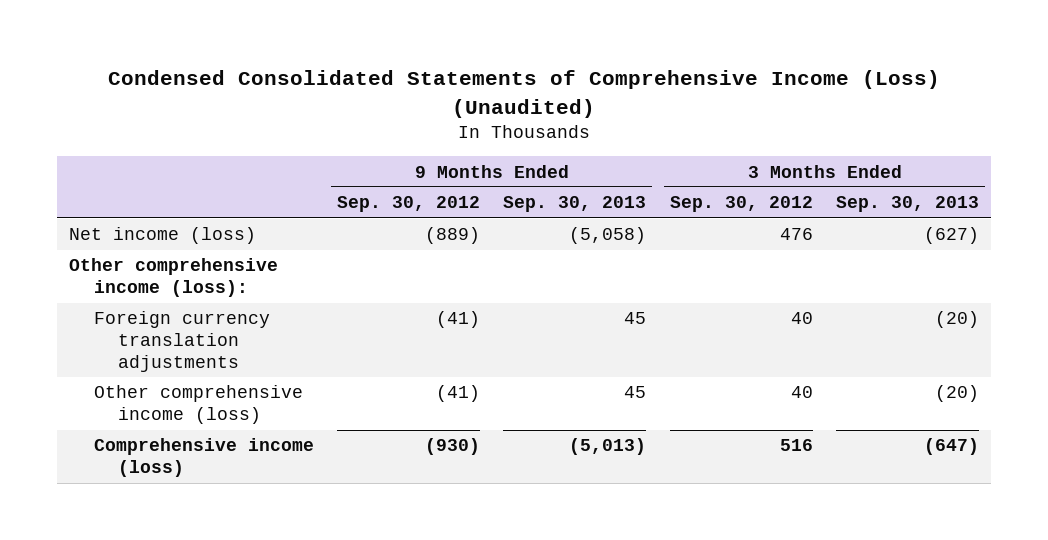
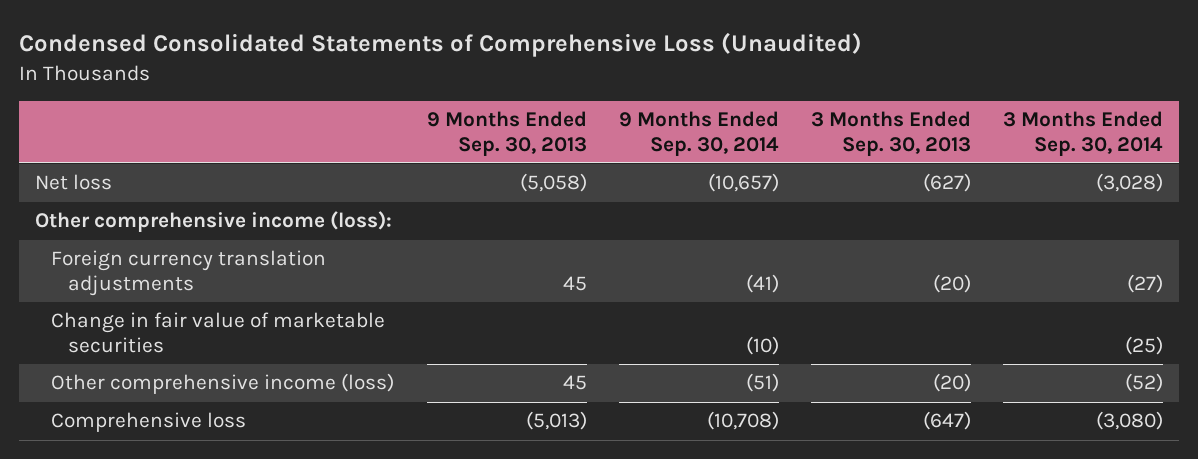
[108,70,941,118] Condensed Consolidated Statements of Comprehensive Income (Loss) (Unaudited) -> [18,32,862,58] Condensed Consolidated Statements of Comprehensive Loss (Unaudited)
[337,196,481,213] Sep. 30, 2012 -> none
[669,196,813,213] Sep. 30, 2012 -> none
none -> [618,110,779,156] 9 Months Ended Sep. 30, 2014
none -> [1003,110,1164,156] 3 Months Ended Sep. 30, 2014
[68,227,256,245] Net income (loss) -> [34,174,112,191] Net loss
none -> [51,312,386,354] Change in fair value of marketable securities
[93,438,314,478] Comprehensive income (loss) -> [51,412,247,433] Comprehensive loss

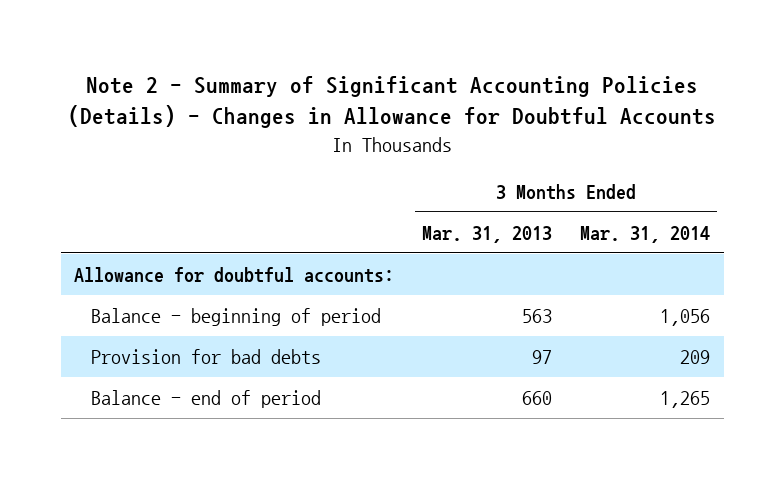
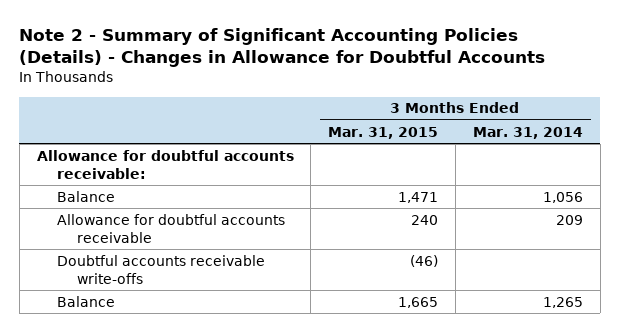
[422,225,553,243] Mar. 31, 2013 -> none
none -> [328,126,439,139] Mar. 31, 2015
[74,266,395,283] Allowance for doubtful accounts: -> [36,149,294,179] Allowance for doubtful accounts receivable:
[91,307,382,326] Balance - beginning of period -> [56,190,115,202] Balance
[91,348,322,364] Provision for bad debts -> [56,213,285,243] Allowance for doubtful accounts receivable
none -> [56,254,265,284] Doubtful accounts receivable write-offs
[91,389,322,408] Balance - end of period -> [56,295,115,307] Balance

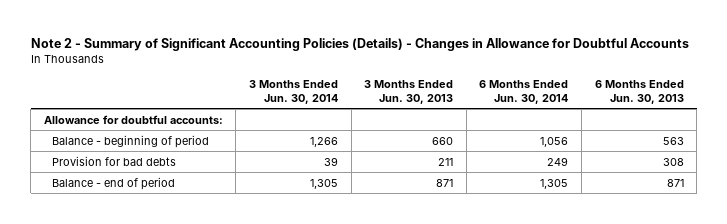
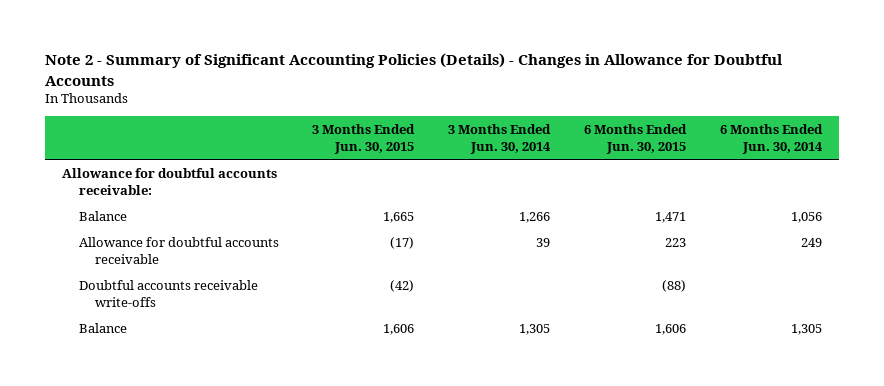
[364,80,454,104] 3 Months Ended Jun. 30, 2013 -> none
[594,80,684,104] 6 Months Ended Jun. 30, 2013 -> none
none -> [312,124,416,155] 3 Months Ended Jun. 30, 2015
none -> [584,124,688,155] 6 Months Ended Jun. 30, 2015
[43,114,223,124] Allowance for doubtful accounts: -> [61,167,277,195] Allowance for doubtful accounts receivable:
[52,134,210,148] Balance - beginning of period -> [78,210,127,221] Balance
[52,155,177,166] Provision for bad debts -> [78,236,279,264] Allowance for doubtful accounts receivable
none -> [78,279,258,307] Doubtful accounts receivable write-offs
[52,176,176,190] Balance - end of period -> [78,322,127,333] Balance

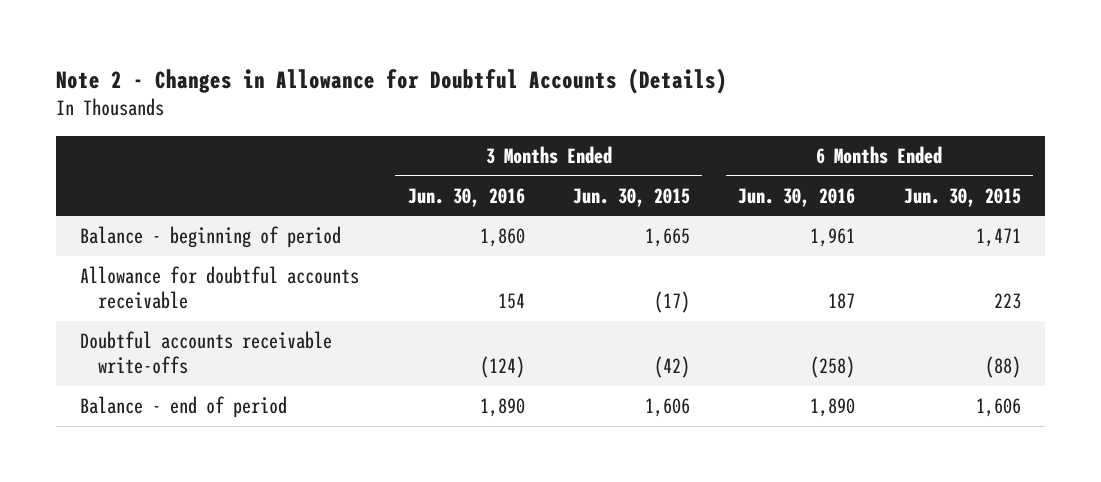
[44,53,783,86] Note 2 - Summary of Significant Accounting Policies (Details) - Changes in Allowance for Doubtful Accounts -> [56,67,728,94] Note 2 - Changes in Allowance for Doubtful Accounts (Details)
[448,124,552,155] 3 Months Ended Jun. 30, 2014 -> none
[720,124,824,155] 6 Months Ended Jun. 30, 2014 -> none
none -> [407,187,525,207] Jun. 30, 2016
none -> [738,187,856,207] Jun. 30, 2016
[61,167,277,195] Allowance for doubtful accounts receivable: -> none
[78,210,127,221] Balance -> [80,225,342,248] Balance - beginning of period
[78,322,127,333] Balance -> [80,395,288,418] Balance - end of period

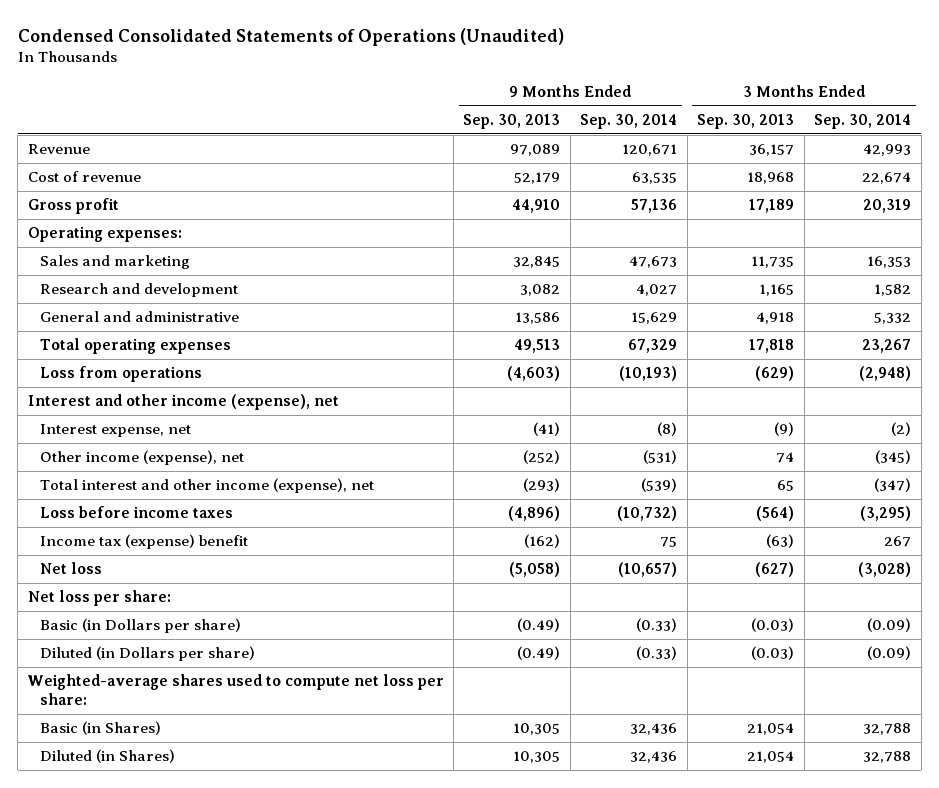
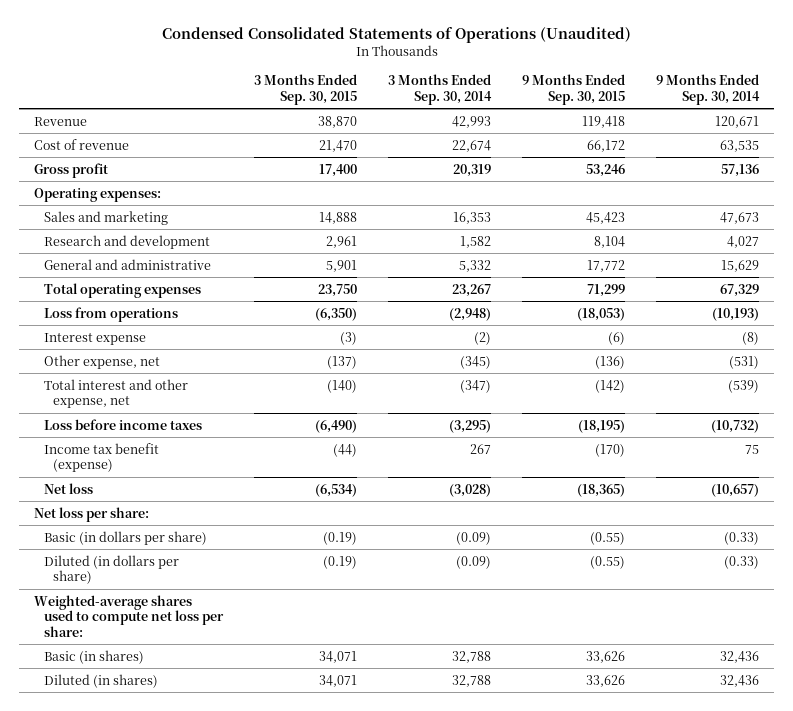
[463,114,561,130] Sep. 30, 2013 -> none
[697,114,795,130] Sep. 30, 2013 -> none
none -> [253,74,357,105] 3 Months Ended Sep. 30, 2015
none -> [521,74,625,105] 9 Months Ended Sep. 30, 2015
[27,394,339,411] Interest and other income (expense), net -> none
[39,424,191,438] Interest expense, net -> [43,332,146,345] Interest expense
[39,450,244,466] Other income (expense), net -> [43,354,160,369] Other expense, net
[39,478,374,494] Total interest and other income (expense), net -> [43,378,188,409] Total interest and other expense, net
[39,534,248,550] Income tax (expense) benefit -> [43,442,159,473] Income tax benefit (expense)
[39,618,241,634] Basic (in Dollars per share) -> [43,530,207,545] Basic (in dollars per share)
[39,646,255,662] Diluted (in Dollars per share) -> [43,554,179,585] Diluted (in dollars per share)
[39,721,161,736] Basic (in Shares) -> [43,649,144,664] Basic (in shares)
[39,749,175,764] Diluted (in Shares) -> [43,673,158,688] Diluted (in shares)

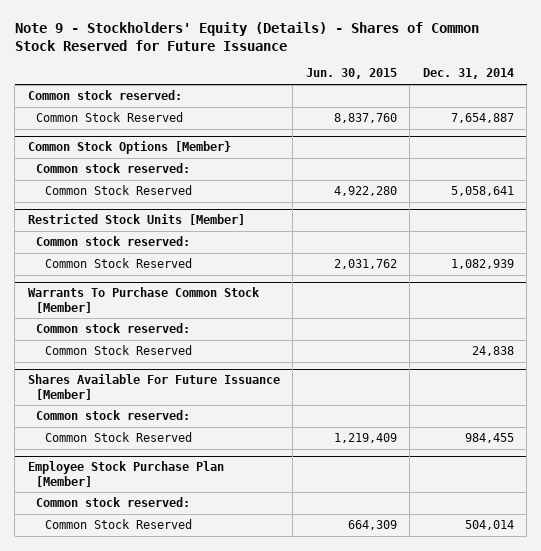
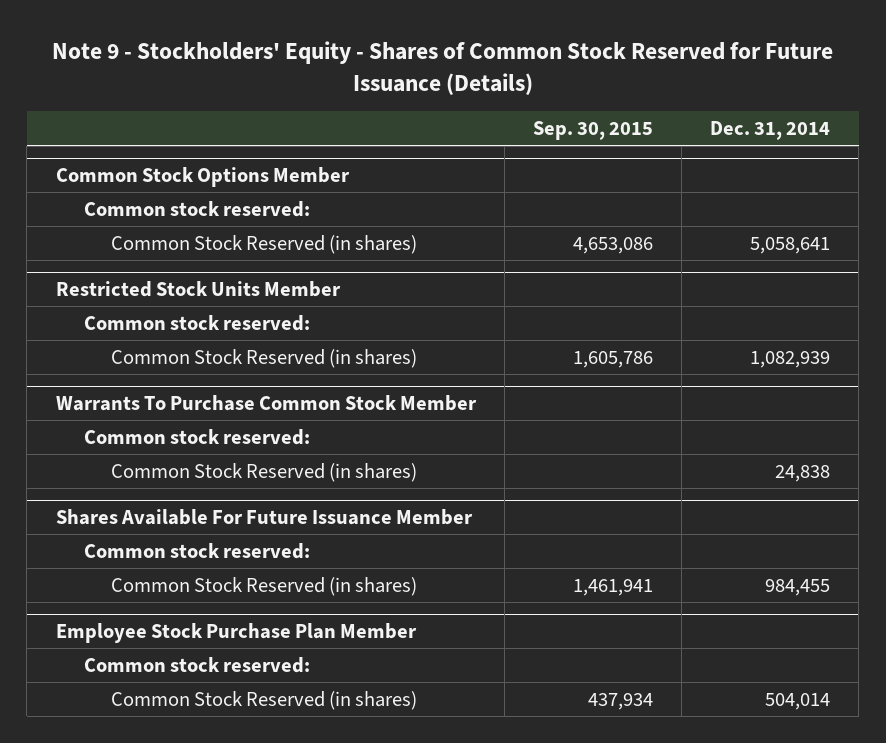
[14,21,479,51] Note 9 - Stockholders' Equity (Details) - Shares of Common Stock Reserved for Future Issuance -> [51,40,833,95] Note 9 - Stockholders' Equity - Shares of Common Stock Reserved for Future Issuance (Details)
[305,68,397,80] Jun. 30, 2015 -> none
none -> [532,120,653,140] Sep. 30, 2015
[27,90,182,101] Common stock reserved: -> none
[36,112,184,123] Common Stock Reserved -> none
[27,141,231,155] Common Stock Options [Member} -> [55,166,350,187] Common Stock Options Member
[44,185,192,196] Common Stock Reserved -> [111,234,418,254] Common Stock Reserved (in shares)
[27,214,245,226] Restricted Stock Units [Member] -> [55,280,341,297] Restricted Stock Units Member
[44,258,192,269] Common Stock Reserved -> [111,348,418,368] Common Stock Reserved (in shares)
[27,287,260,313] Warrants To Purchase Common Stock [Member] -> [55,394,477,411] Warrants To Purchase Common Stock Member
[44,345,192,356] Common Stock Reserved -> [111,462,418,482] Common Stock Reserved (in shares)
[27,374,280,400] Shares Available For Future Issuance [Member] -> [55,508,473,525] Shares Available For Future Issuance Member
[44,432,192,443] Common Stock Reserved -> [111,576,418,596] Common Stock Reserved (in shares)
[27,461,224,487] Employee Stock Purchase Plan [Member] -> [55,622,417,643] Employee Stock Purchase Plan Member
[44,519,192,530] Common Stock Reserved -> [111,690,418,710] Common Stock Reserved (in shares)

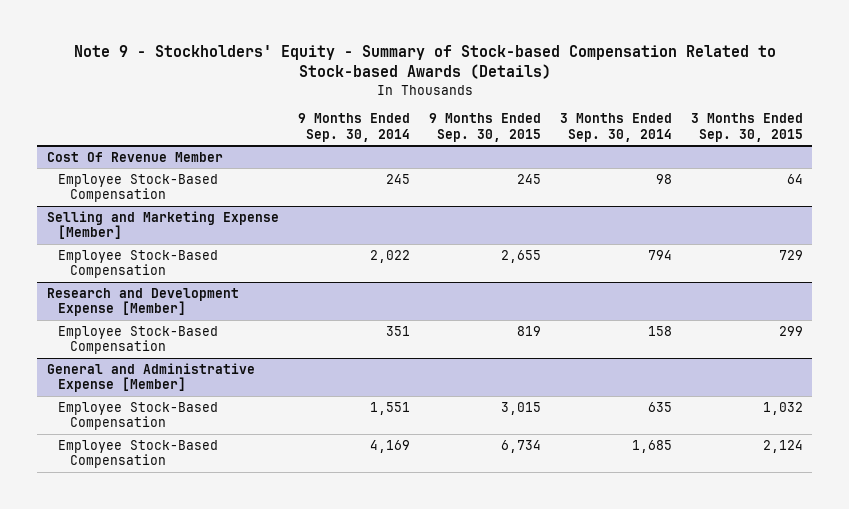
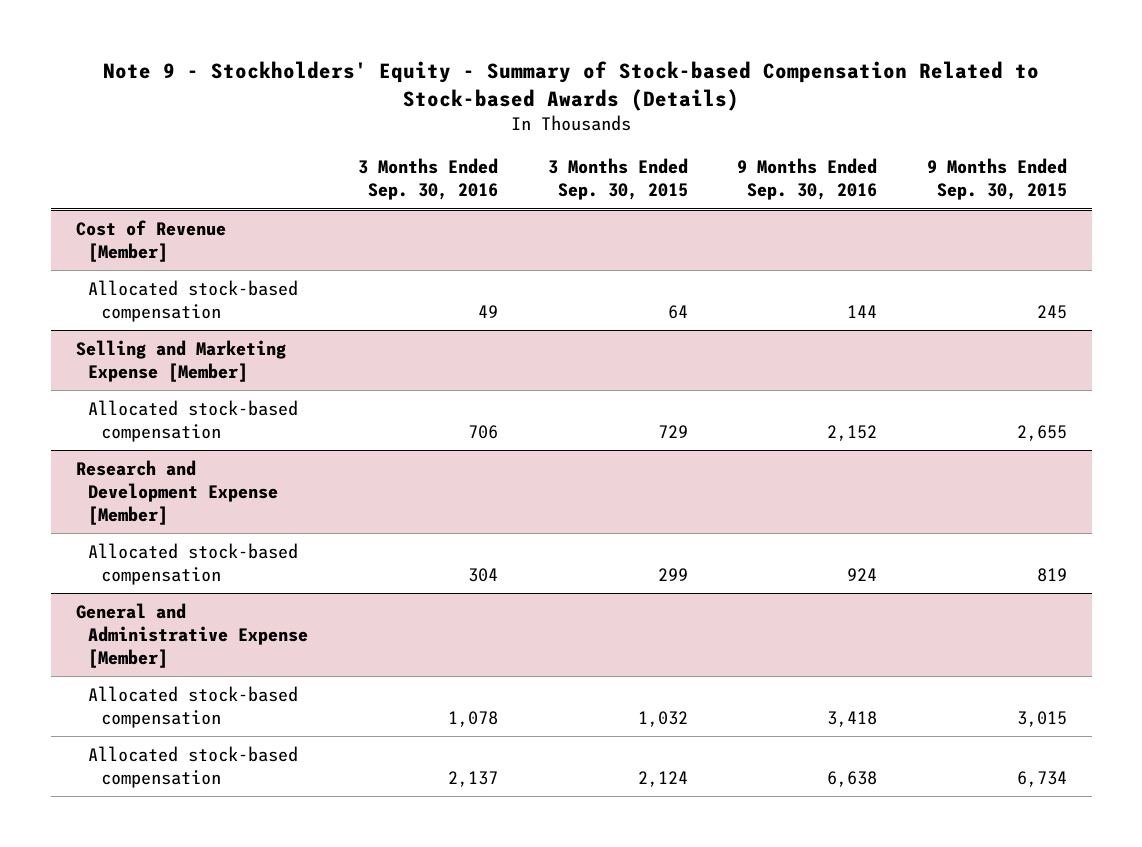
[297,113,410,142] 9 Months Ended Sep. 30, 2014 -> none
[559,113,672,142] 3 Months Ended Sep. 30, 2014 -> none
none -> [357,158,498,201] 3 Months Ended Sep. 30, 2016
none -> [737,158,878,201] 9 Months Ended Sep. 30, 2016
[46,151,223,162] Cost Of Revenue Member -> [75,219,226,262] Cost of Revenue [Member]
[58,173,219,203] Employee Stock-Based Compensation -> [88,279,299,322] Allocated stock-based compensation
[58,249,219,279] Employee Stock-Based Compensation -> [88,399,299,442] Allocated stock-based compensation
[58,325,219,355] Employee Stock-Based Compensation -> [88,542,299,585] Allocated stock-based compensation
[58,401,219,431] Employee Stock-Based Compensation -> [88,685,299,728] Allocated stock-based compensation
[58,439,219,469] Employee Stock-Based Compensation -> [88,745,299,788] Allocated stock-based compensation

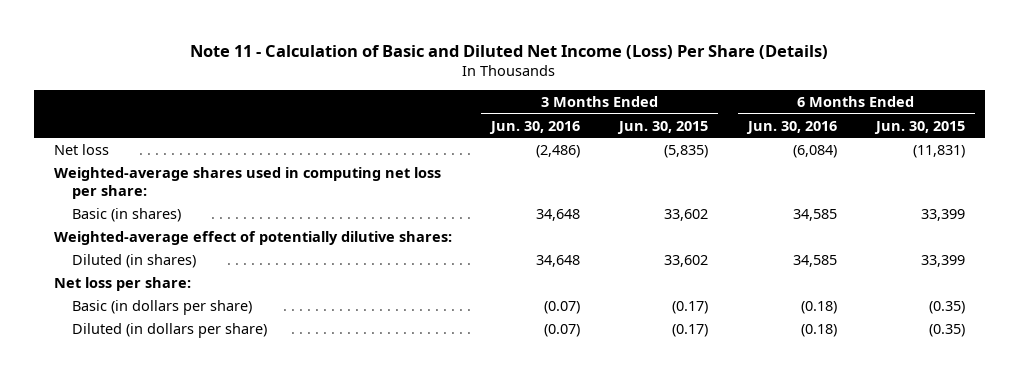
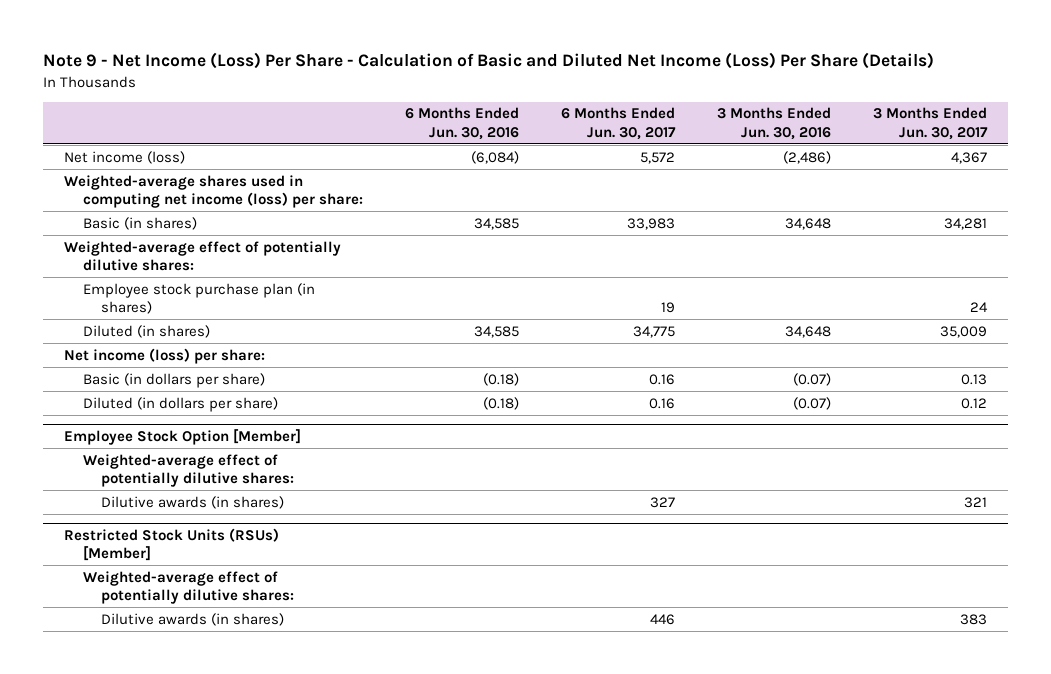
[190,44,829,59] Note 11 - Calculation of Basic and Diluted Net Income (Loss) Per Share (Details) -> [42,52,934,70] Note 9 - Net Income (Loss) Per Share - Calculation of Basic and Diluted Net Income (Loss) Per Share (Details)
[617,120,709,134] Jun. 30, 2015 -> none
[873,120,965,134] Jun. 30, 2015 -> none
none -> [560,107,676,140] 6 Months Ended Jun. 30, 2017
none -> [873,107,989,140] 3 Months Ended Jun. 30, 2017
[53,143,109,155] Net loss -> [63,150,185,164] Net income (loss)
[53,166,441,199] Weighted-average shares used in computing net loss per share: -> [63,174,363,209] Weighted-average shares used in computing net income (loss) per share:
none -> [82,282,315,315] Employee stock purchase plan (in shares)
[53,276,191,291] Net loss per share: -> [63,347,265,364] Net income (loss) per share:
none -> [63,428,301,445] Employee Stock Option [Member]
none -> [82,453,295,488] Weighted-average effect of potentially dilutive shares:
none -> [101,495,285,509] Dilutive awards (in shares)
none -> [63,527,279,562] Restricted Stock Units (RSUs) [Member]
none -> [82,570,295,605] Weighted-average effect of potentially dilutive shares:
none -> [101,612,285,626] Dilutive awards (in shares)

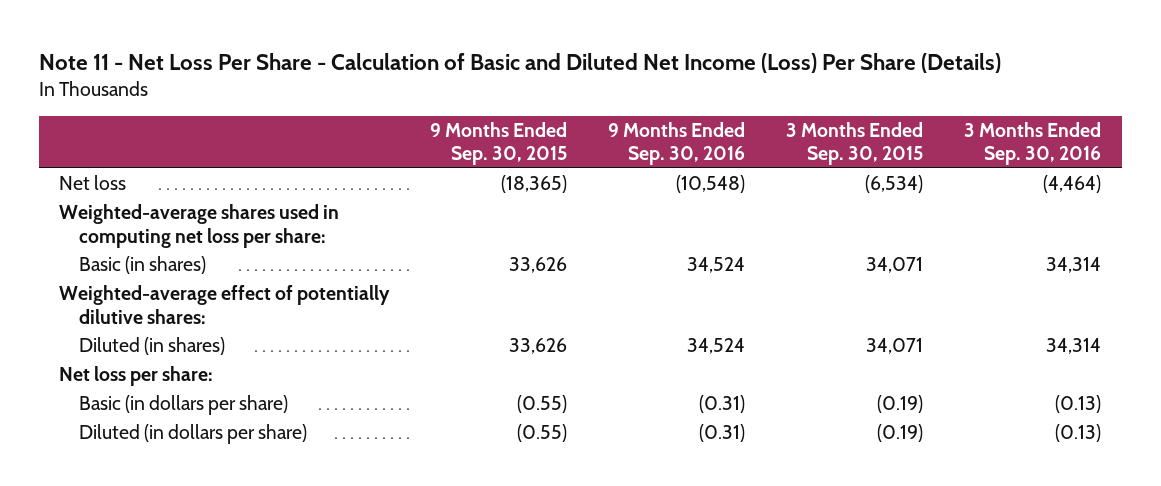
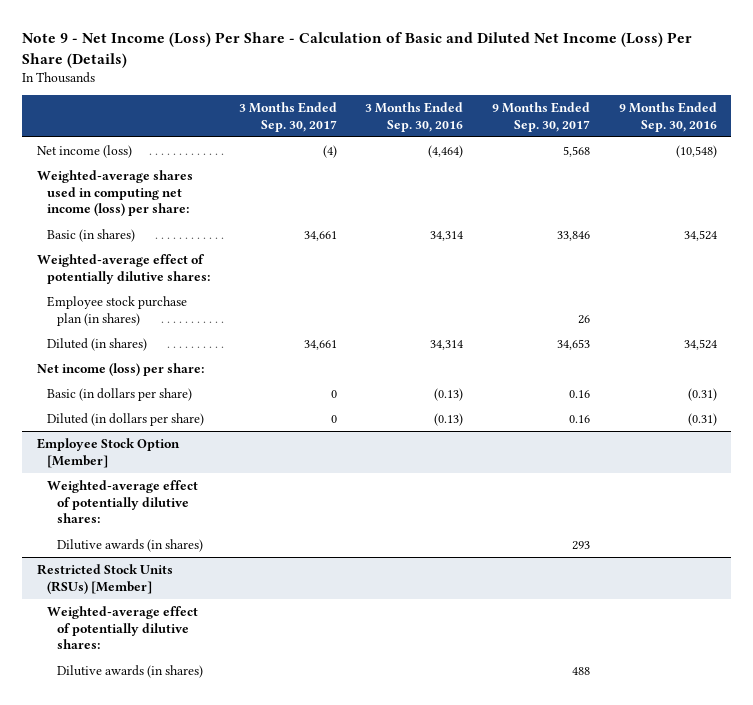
[39,52,1002,73] Note 11 - Net Loss Per Share - Calculation of Basic and Diluted Net Income (Loss) Per Share (Details) -> [22,32,693,68] Note 9 - Net Income (Loss) Per Share - Calculation of Basic and Diluted Net Income (Loss) Per Share (Details)
[430,122,568,166] 9 Months Ended Sep. 30, 2015 -> none
[786,122,924,166] 3 Months Ended Sep. 30, 2015 -> none
none -> [238,101,337,132] 3 Months Ended Sep. 30, 2017
none -> [491,101,590,132] 9 Months Ended Sep. 30, 2017
[59,175,127,191] Net loss -> [36,144,132,158] Net income (loss)
[59,204,340,248] Weighted-average shares used in computing net loss per share: -> [36,169,193,217] Weighted-average shares used in computing net income (loss) per share:
none -> [46,295,187,326] Employee stock purchase plan (in shares)
[59,366,214,387] Net loss per share: -> [36,362,204,376] Net income (loss) per share:
none -> [36,437,180,468] Employee Stock Option [Member]
none -> [46,479,198,524] Weighted-average effect of potentially dilutive shares:
none -> [57,538,204,552] Dilutive awards (in shares)
none -> [36,563,173,594] Restricted Stock Units (RSUs) [Member]
none -> [46,605,198,650] Weighted-average effect of potentially dilutive shares:
none -> [57,664,204,678] Dilutive awards (in shares)

